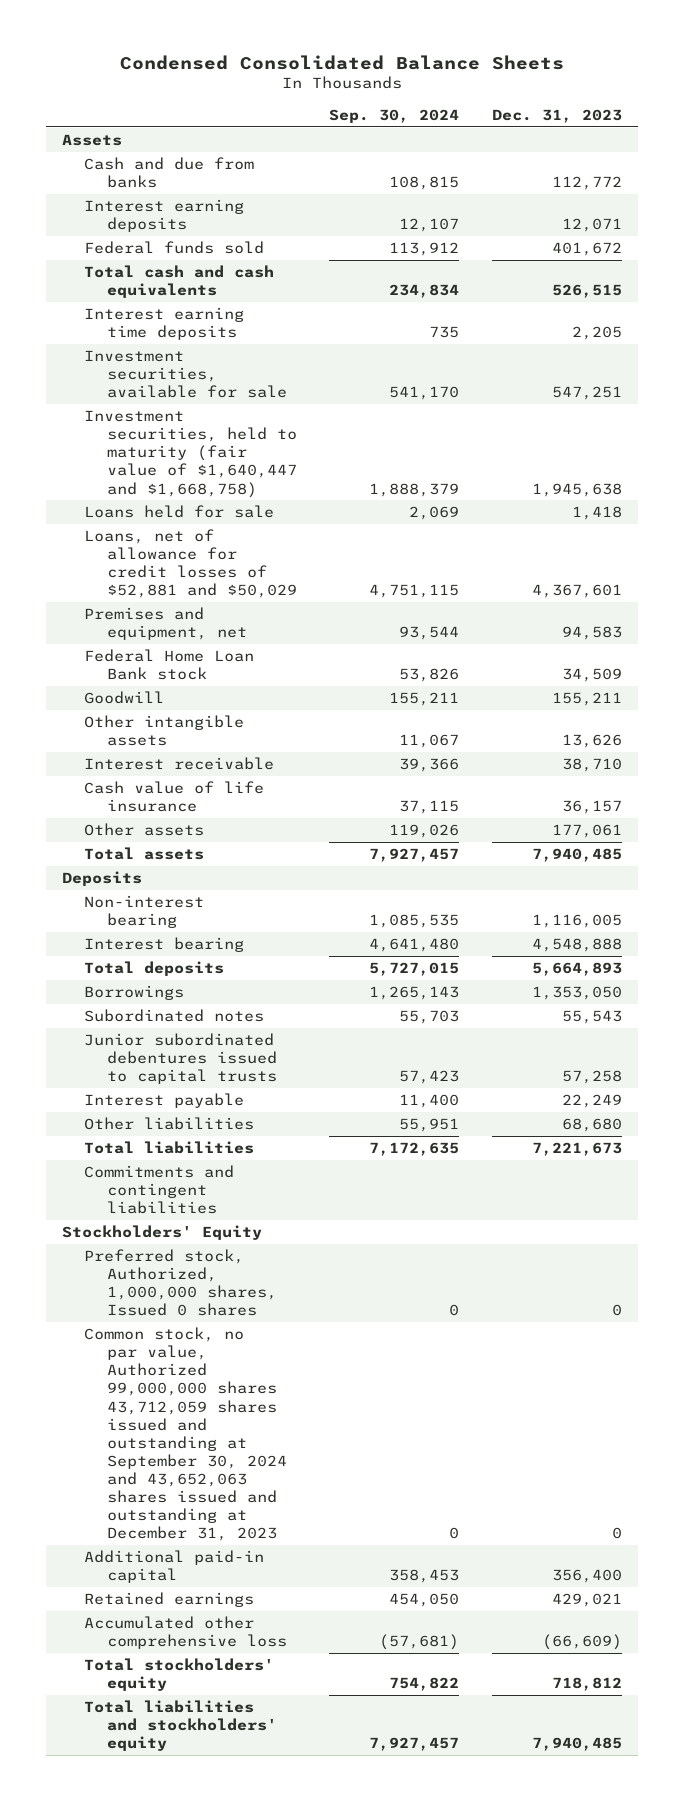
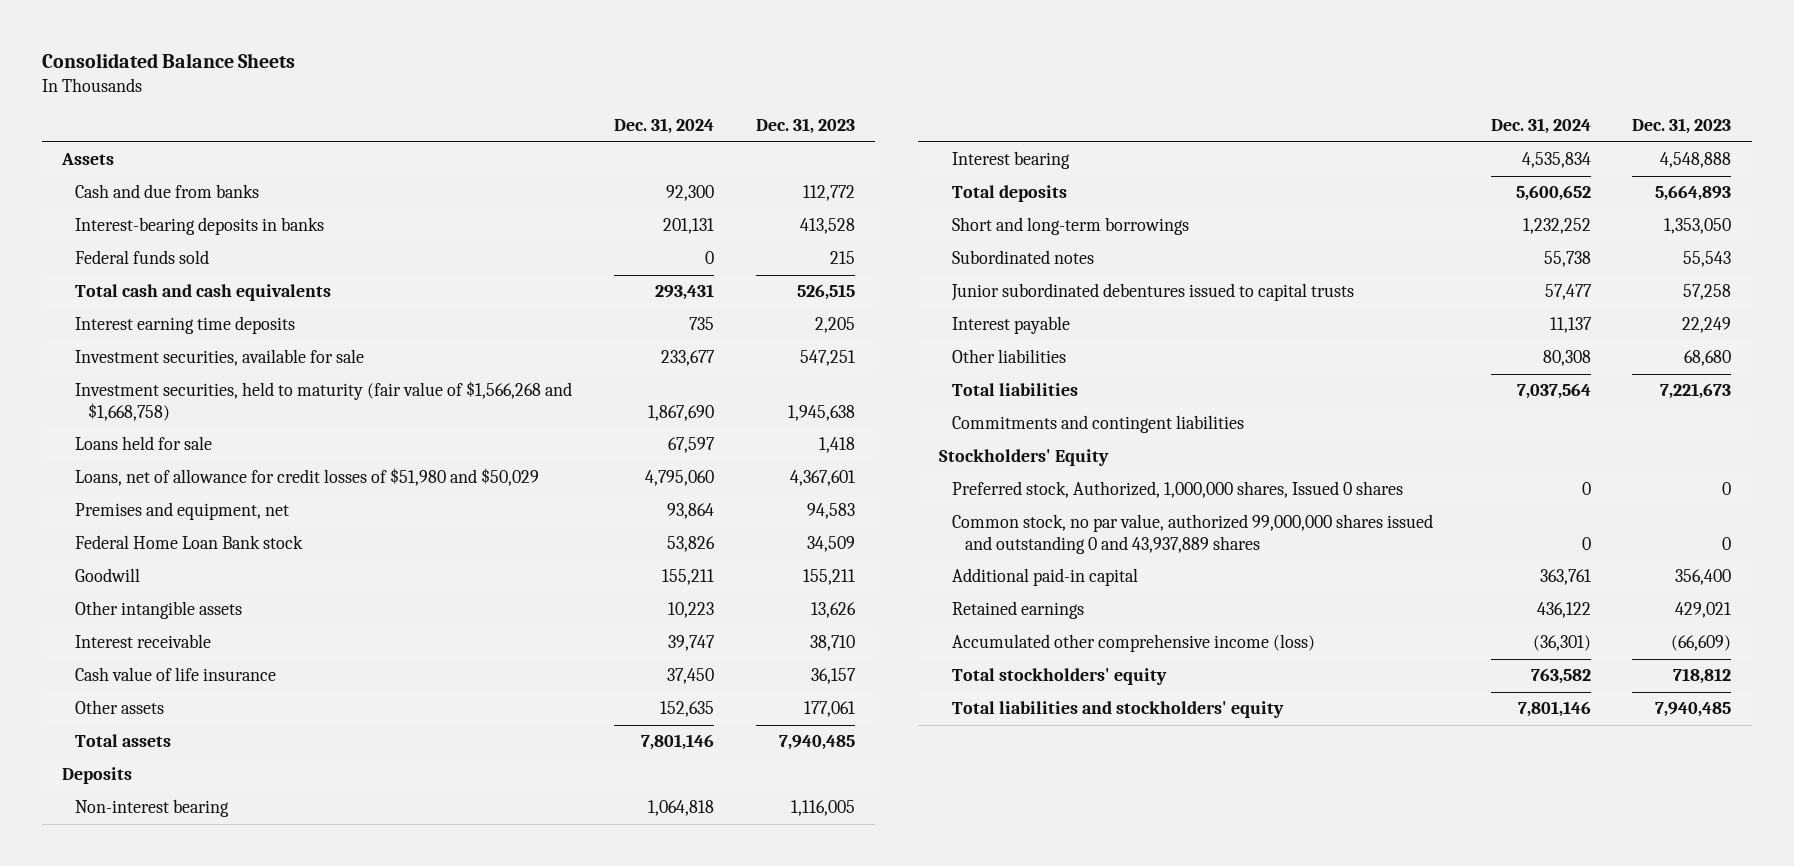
[119,54,564,70] Condensed Consolidated Balance Sheets -> [41,53,295,69] Consolidated Balance Sheets
[329,109,460,124] Sep. 30, 2024 -> none
none -> [613,118,714,135] Dec. 31, 2024
[84,199,245,233] Interest earning deposits -> [75,217,325,236] Interest-bearing deposits in banks
[561,218,622,233] 12,071 -> [799,218,855,235] 413,528
[551,242,622,257] 401,672 -> [829,251,855,265] 215
[84,410,297,498] Investment securities, held to maturity (fair value of $1,640,447 and $1,668,758) -> [75,381,573,421] Investment securities, held to maturity (fair value of $1,566,268 and $1,668,758)
[84,529,297,599] Loans, net of allowance for credit losses of $52,881 and $50,029 -> [75,468,540,487] Loans, net of allowance for credit losses of $51,980 and $50,029
[84,985,185,1001] Borrowings -> [952,217,1190,236] Short and long-term borrowings
[84,1327,287,1542] Common stock, no par value, Authorized 99,000,000 shares 43,712,059 shares issued and outstanding at September 30, 2024 and 43,652,063 shares issued and outstanding at December 31, 2023 -> [952,514,1434,554] Common stock, no par value, authorized 99,000,000 shares issued and outstanding 0 and 43,937,889 shares
[84,1616,287,1650] Accumulated other comprehensive loss -> [952,634,1316,653] Accumulated other comprehensive income (loss)

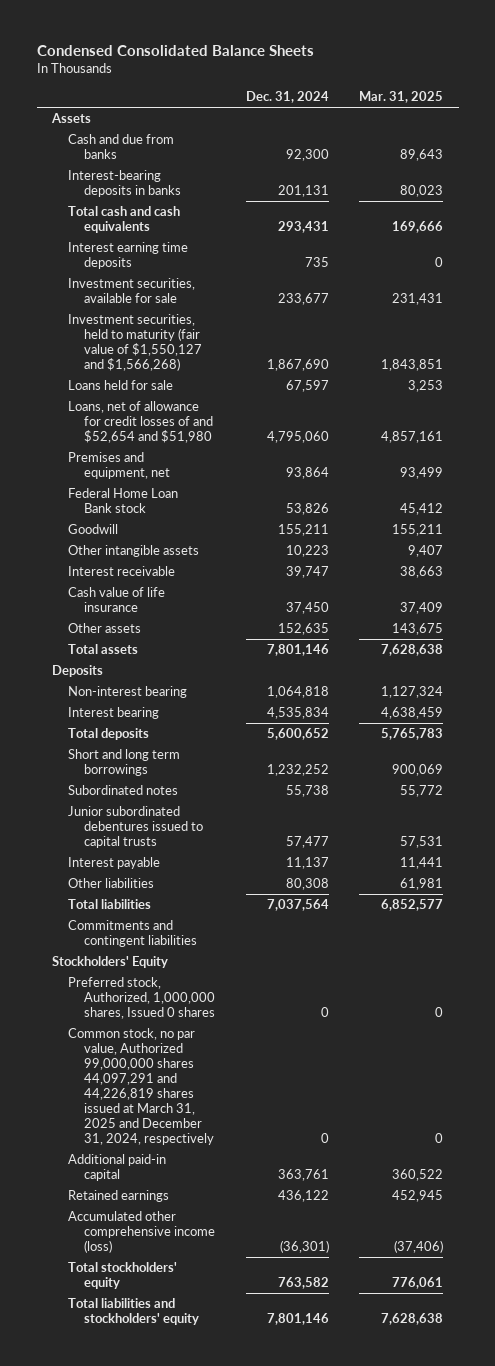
[41,53,295,69] Consolidated Balance Sheets -> [36,45,314,57] Condensed Consolidated Balance Sheets
[755,118,855,135] Dec. 31, 2023 -> none
none -> [359,91,444,104] Mar. 31, 2025
[75,250,210,265] Federal funds sold -> none
[75,381,573,421] Investment securities, held to maturity (fair value of $1,566,268 and $1,668,758) -> [68,314,203,372] Investment securities, held to maturity (fair value of $1,550,127 and $1,566,268)
[75,468,540,487] Loans, net of allowance for credit losses of $51,980 and $50,029 -> [68,401,214,444] Loans, net of allowance for credit losses of and $52,654 and $51,980
[952,217,1190,236] Short and long-term borrowings -> [68,749,181,777] Short and long term borrowings
[952,514,1434,554] Common stock, no par value, authorized 99,000,000 shares issued and outstanding 0 and 43,937,889 shares -> [68,1028,215,1146] Common stock, no par value, Authorized 99,000,000 shares 44,097,291 and 44,226,819 shares issued at March 31, 2025 and December 31, 2024, respectively

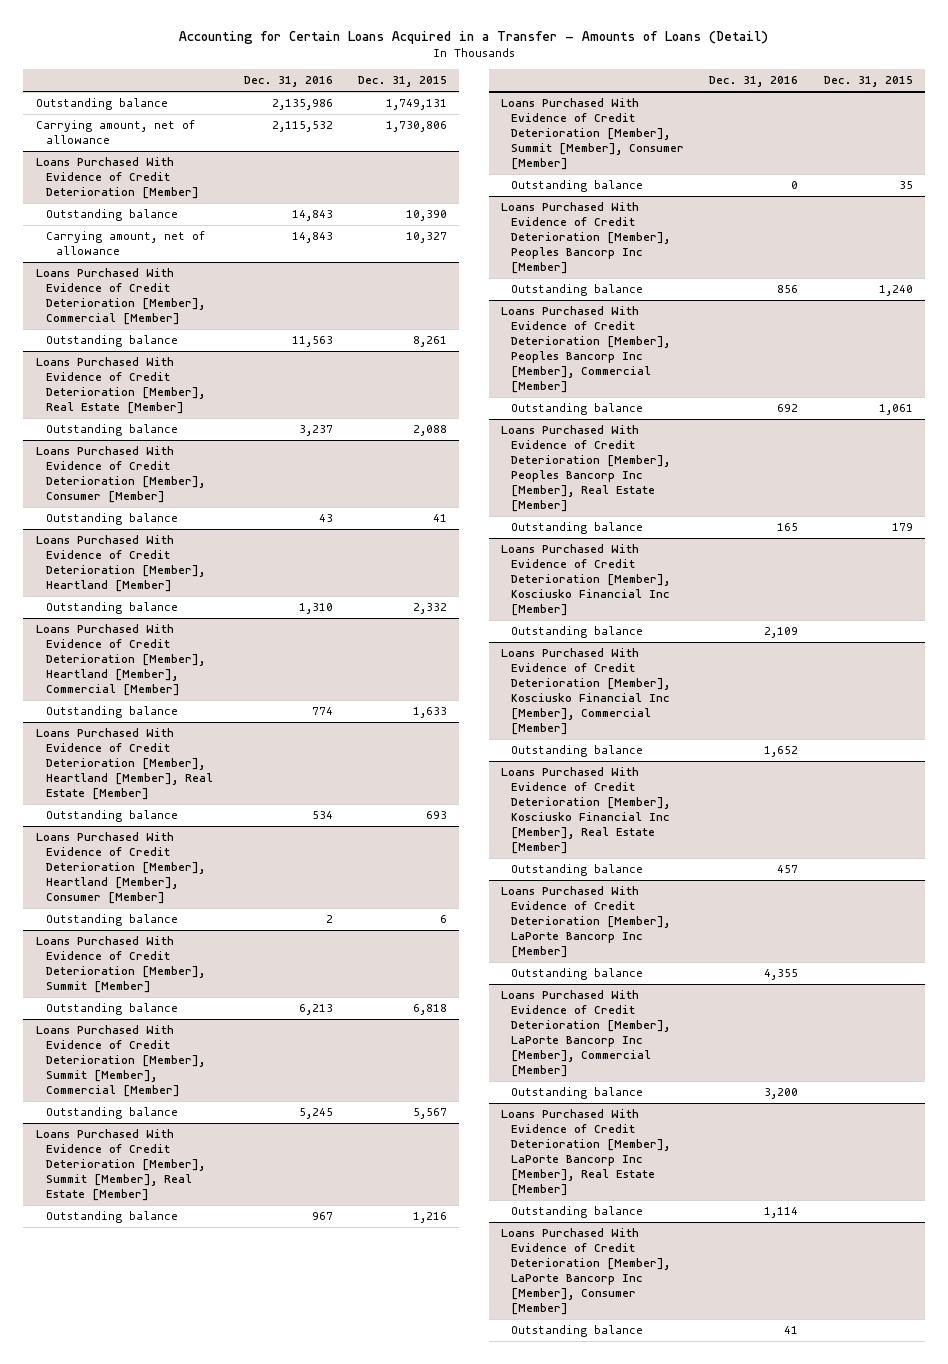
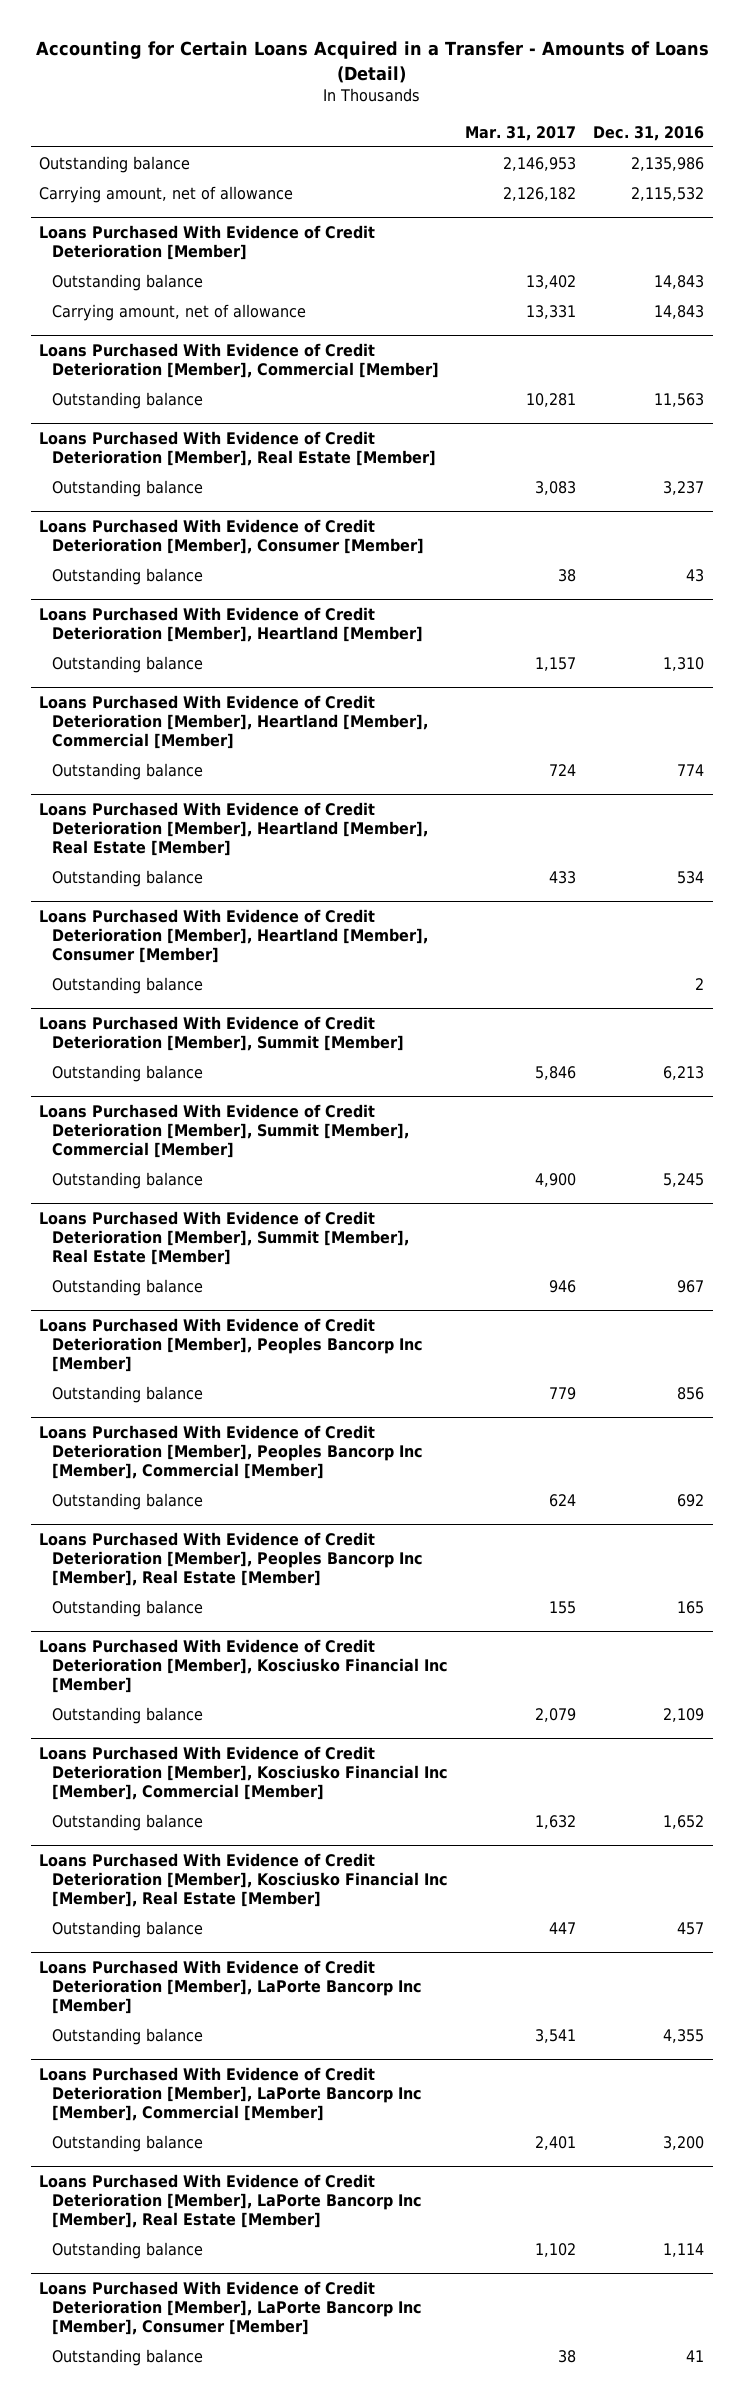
[357,76,447,88] Dec. 31, 2015 -> none
none -> [464,125,576,141] Mar. 31, 2017
[501,98,685,171] Loans Purchased With Evidence of Credit Deterioration [Member], Summit [Member], Consumer [Member] -> none
[511,180,644,193] Outstanding balance -> none

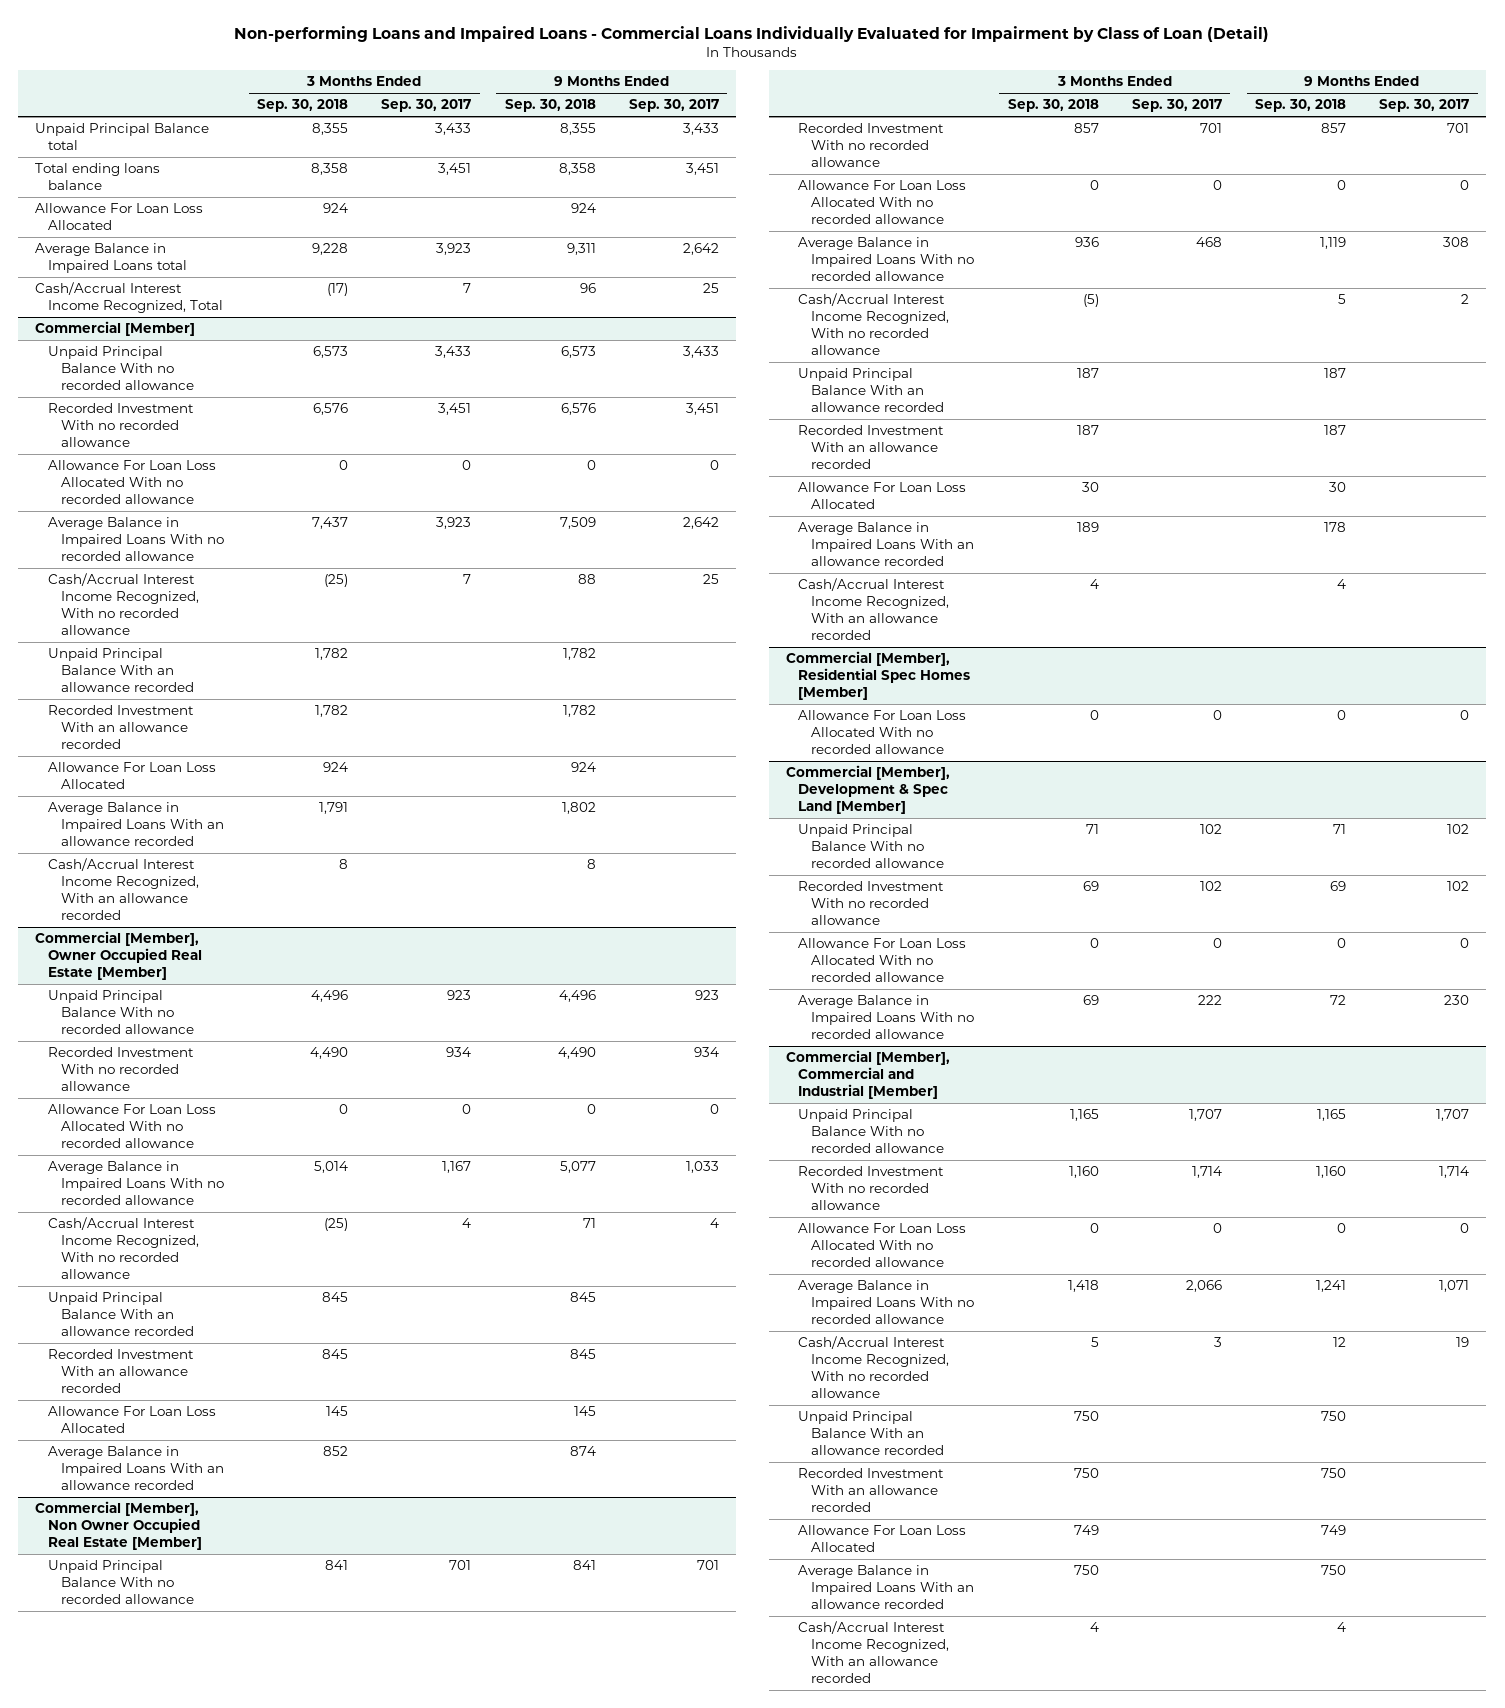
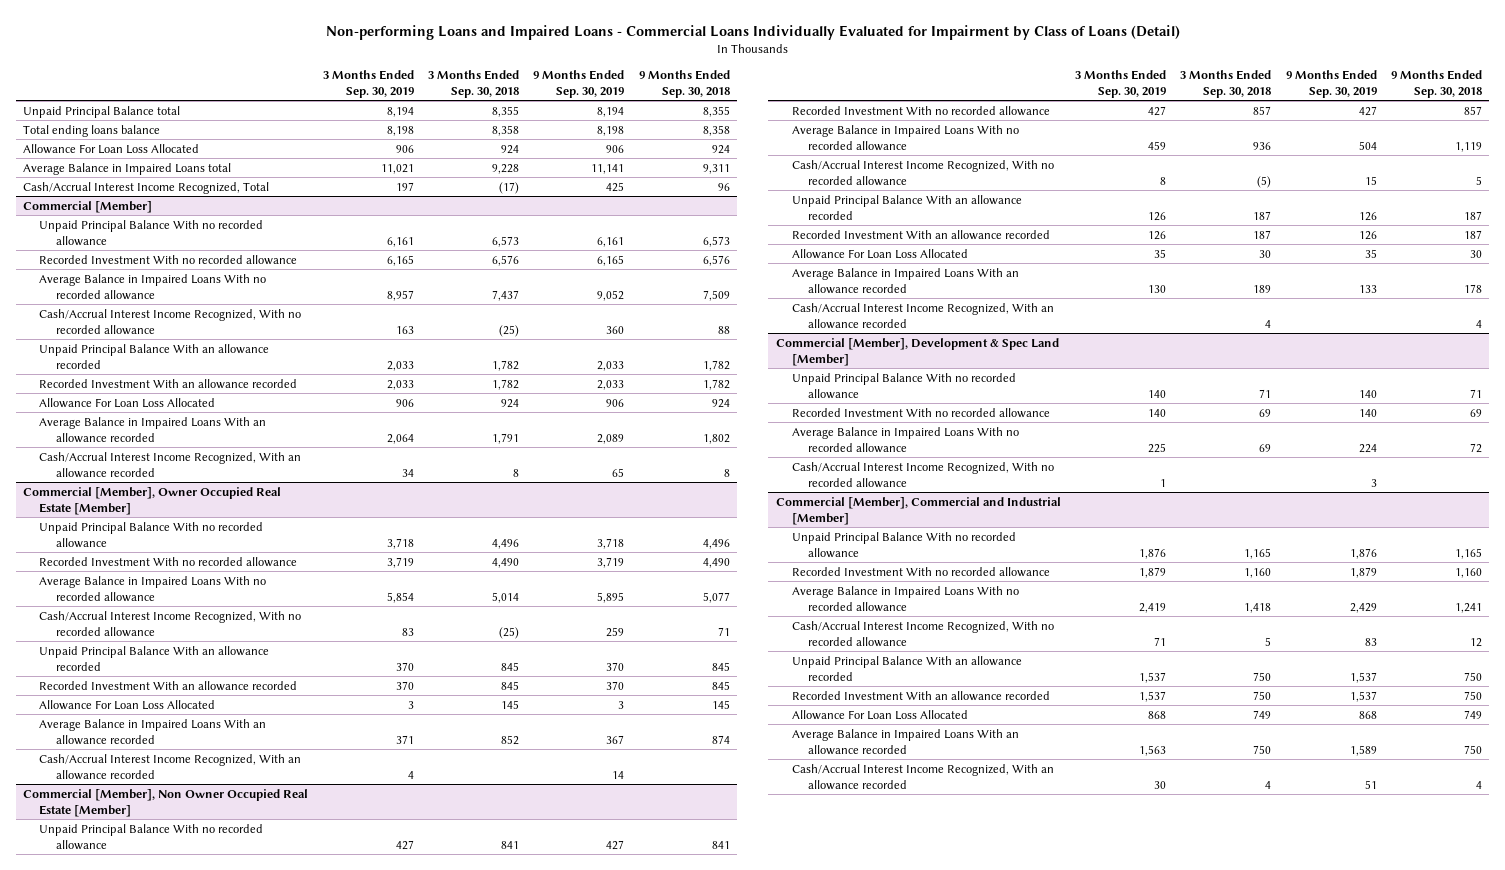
[234,26,1270,43] Non-performing Loans and Impaired Loans - Commercial Loans Individually Evaluated for Impairment by Class of Loan (Detail) -> [325,24,1180,40] Non-performing Loans and Impaired Loans - Commercial Loans Individually Evaluated for Impairment by Class of Loans (Detail)
[381,99,472,113] Sep. 30, 2017 -> none
[629,99,720,113] Sep. 30, 2017 -> none
none -> [322,70,414,99] 3 Months Ended Sep. 30, 2019
none -> [533,70,625,99] 9 Months Ended Sep. 30, 2019
[47,460,216,504] Allowance For Loan Loss Allocated With no recorded allowance -> none
[47,1104,216,1148] Allowance For Loan Loss Allocated With no recorded allowance -> none
none -> [39,753,302,780] Cash/Accrual Interest Income Recognized, With an allowance recorded
[798,180,967,224] Allowance For Loan Loss Allocated With no recorded allowance -> none
[785,651,971,700] Commercial [Member], Residential Spec Homes [Member] -> none
[798,710,967,754] Allowance For Loan Loss Allocated With no recorded allowance -> none
[798,938,967,982] Allowance For Loan Loss Allocated With no recorded allowance -> none
none -> [791,461,1054,488] Cash/Accrual Interest Income Recognized, With no recorded allowance
[798,1223,967,1267] Allowance For Loan Loss Allocated With no recorded allowance -> none

